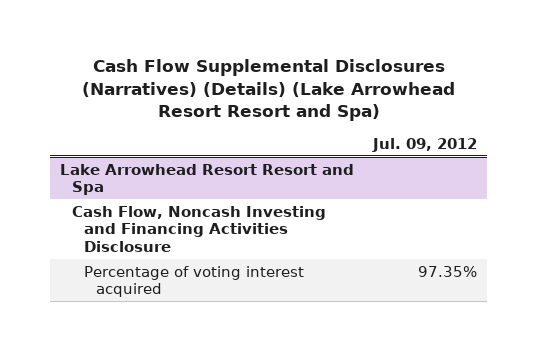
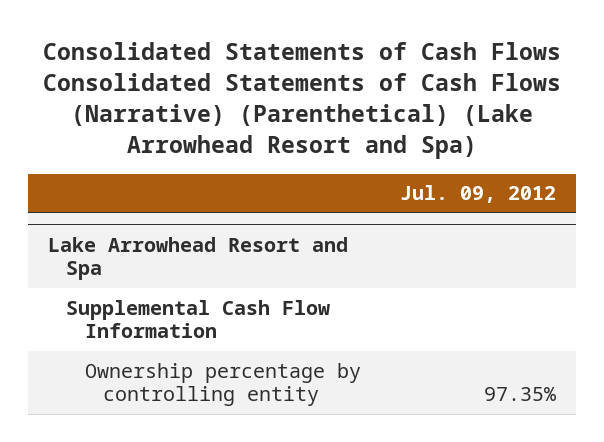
[81,59,455,121] Cash Flow Supplemental Disclosures (Narratives) (Details) (Lake Arrowhead Resort Resort and Spa) -> [43,41,562,160] Consolidated Statements of Cash Flows Consolidated Statements of Cash Flows (Narrative) (Parenthetical) (Lake Arrowhead Resort and Spa)
[71,205,326,253] Cash Flow, Noncash Investing and Financing Activities Disclosure -> none
[59,163,354,196] Lake Arrowhead Resort Resort and Spa -> [48,236,349,281] Lake Arrowhead Resort and Spa
none -> [66,299,331,339] Supplemental Cash Flow Information
[83,265,304,298] Percentage of voting interest acquired -> [84,362,361,407] Ownership percentage by controlling entity

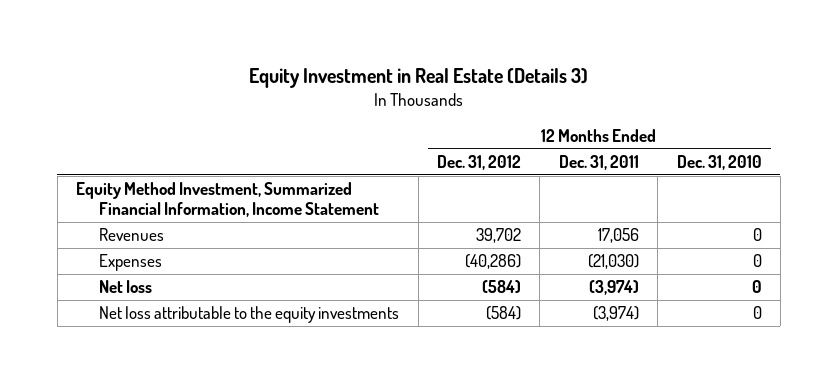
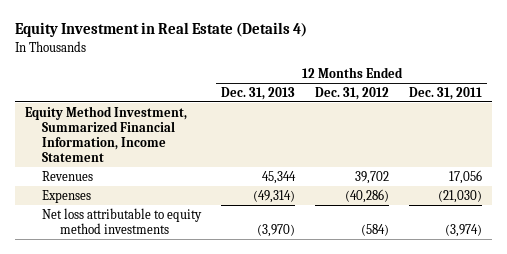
[248,68,588,89] Equity Investment in Real Estate (Details 3) -> [14,22,307,38] Equity Investment in Real Estate (Details 4)
[676,154,762,170] Dec. 31, 2010 -> none
none -> [221,86,296,100] Dec. 31, 2013
[99,306,400,324] Net loss attributable to the equity investments -> none
[99,280,153,294] Net loss -> [42,207,203,234] Net loss attributable to equity method investments

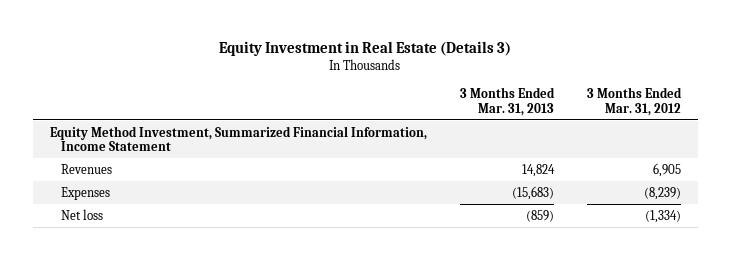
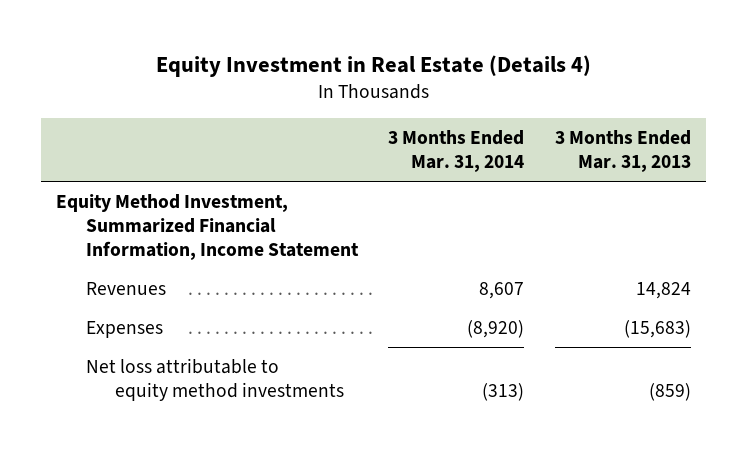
[219,40,512,56] Equity Investment in Real Estate (Details 3) -> [155,54,591,77] Equity Investment in Real Estate (Details 4)
[587,87,683,116] 3 Months Ended Mar. 31, 2012 -> none
none -> [388,130,525,173] 3 Months Ended Mar. 31, 2014
[60,208,103,220] Net loss -> [85,358,345,402] Net loss attributable to equity method investments

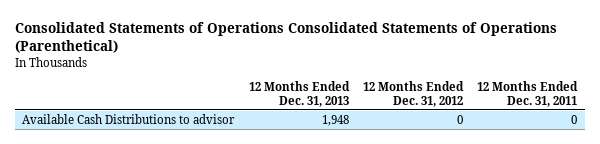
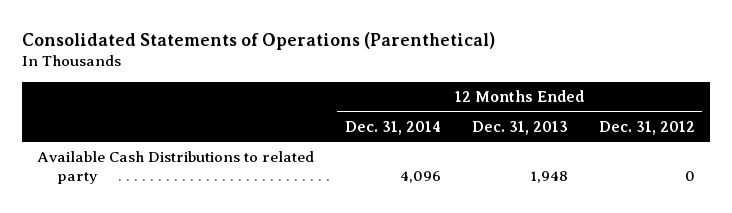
[15,22,558,54] Consolidated Statements of Operations Consolidated Statements of Operations (Parenthetical) -> [21,31,495,50] Consolidated Statements of Operations (Parenthetical)
[477,81,579,107] 12 Months Ended Dec. 31, 2011 -> none
none -> [345,120,442,135] Dec. 31, 2014
[22,113,236,124] Available Cash Distributions to advisor -> [37,151,315,185] Available Cash Distributions to related party

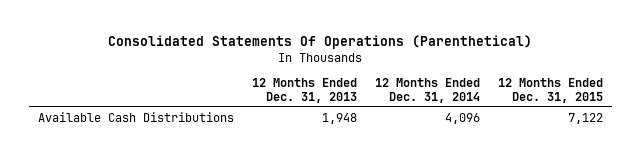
[21,31,495,50] Consolidated Statements of Operations (Parenthetical) -> [108,35,533,50] Consolidated Statements Of Operations (Parenthetical)
[598,120,695,135] Dec. 31, 2012 -> none
none -> [497,78,603,103] 12 Months Ended Dec. 31, 2015
[37,151,315,185] Available Cash Distributions to related party -> [37,112,234,123] Available Cash Distributions

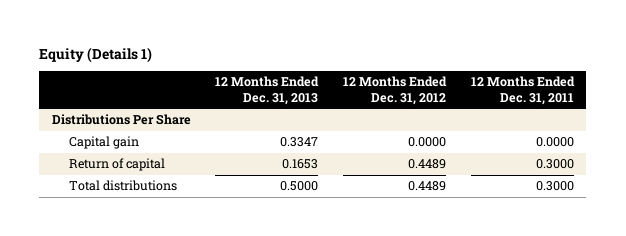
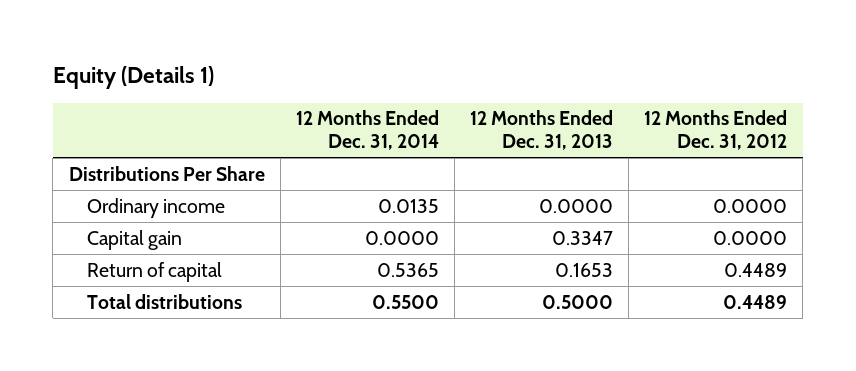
[470,76,575,105] 12 Months Ended Dec. 31, 2011 -> none
none -> [295,110,439,151] 12 Months Ended Dec. 31, 2014
none -> [86,197,225,218] Ordinary income

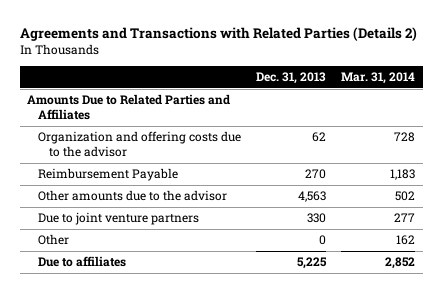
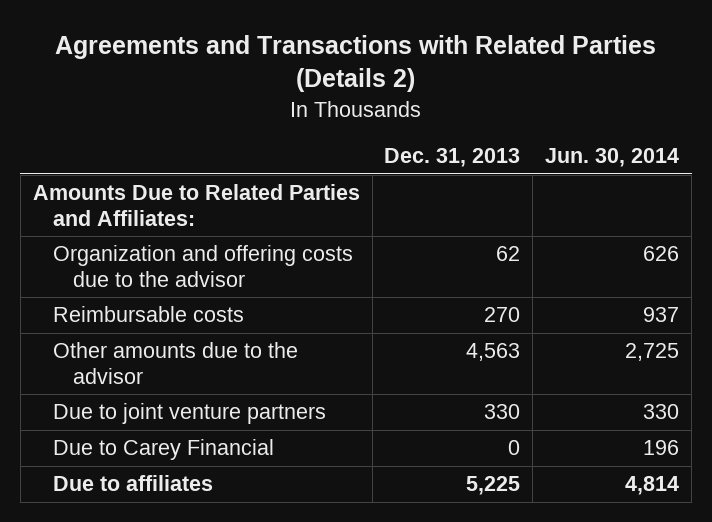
[341,72,416,85] Mar. 31, 2014 -> none
none -> [545,148,680,168] Jun. 30, 2014
[27,94,231,121] Amounts Due to Related Parties and Affiliates -> [32,184,360,226] Amounts Due to Related Parties and Affiliates:
[38,168,179,182] Reimbursement Payable -> [52,306,244,323] Reimbursable costs
[38,234,70,246] Other -> [52,439,274,461] Due to Carey Financial

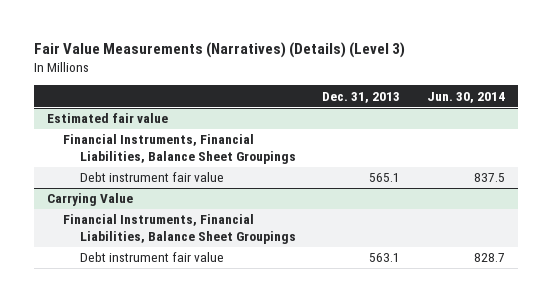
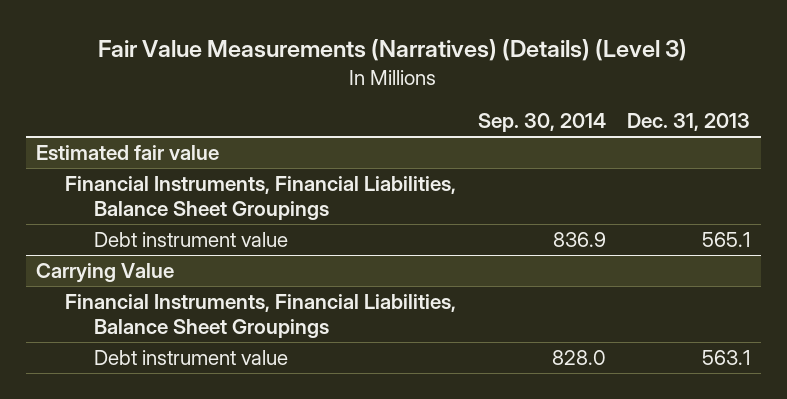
[426,91,505,103] Jun. 30, 2014 -> none
none -> [477,113,606,133] Sep. 30, 2014
[79,172,224,183] Debt instrument fair value -> [94,231,289,247] Debt instrument value
[79,252,224,263] Debt instrument fair value -> [94,349,289,365] Debt instrument value

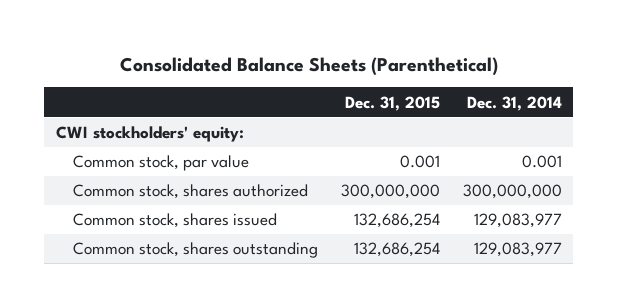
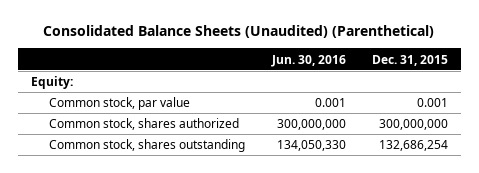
[119,56,498,76] Consolidated Balance Sheets (Parenthetical) -> [43,25,435,39] Consolidated Balance Sheets (Unaudited) (Parenthetical)
[466,95,562,111] Dec. 31, 2014 -> none
none -> [270,54,346,67] Jun. 30, 2016
[55,126,244,143] CWI stockholders' equity: -> none
none -> [30,76,73,90] Equity:
[73,213,278,229] Common stock, shares issued -> none

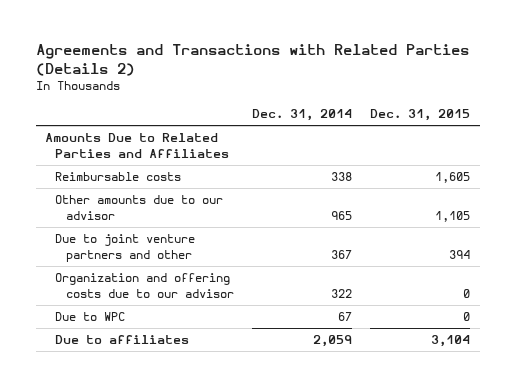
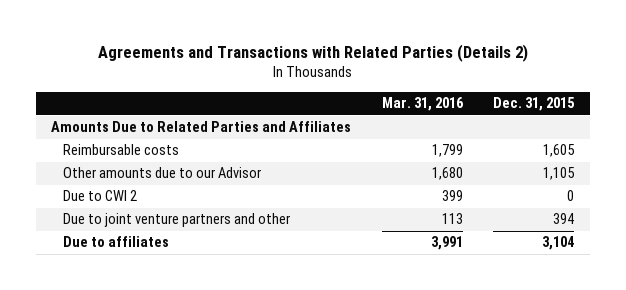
[251,109,352,122] Dec. 31, 2014 -> none
none -> [381,97,464,112] Mar. 31, 2016
[55,195,224,220] Other amounts due to our advisor -> [63,167,262,179] Other amounts due to our Advisor
none -> [63,190,138,202] Due to CWI 2
[55,273,234,298] Organization and offering costs due to our advisor -> none
[55,312,126,322] Due to WPC -> none

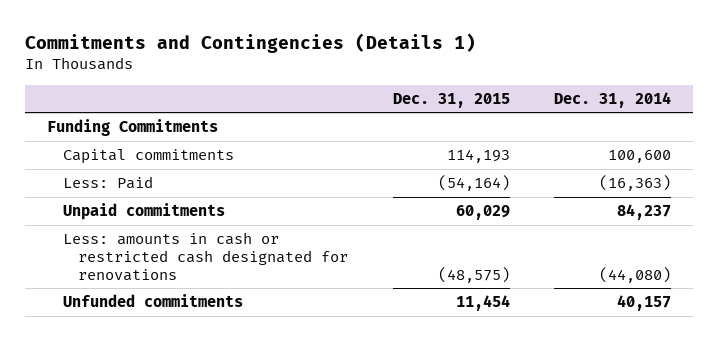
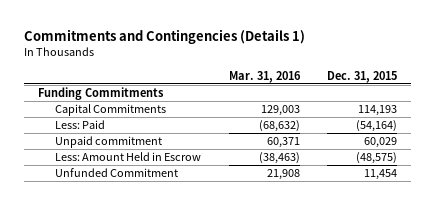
[553,91,671,108] Dec. 31, 2014 -> none
none -> [228,70,301,83] Mar. 31, 2016
[62,149,234,165] Capital commitments -> [55,104,167,117] Capital Commitments
[62,203,225,221] Unpaid commitments -> [55,136,163,149] Unpaid commitment
[62,232,349,281] Less: amounts in cash or restricted cash designated for renovations -> [55,152,202,162] Less: Amount Held in Escrow
[62,294,243,308] Unfunded commitments -> [55,168,179,178] Unfunded Commitment

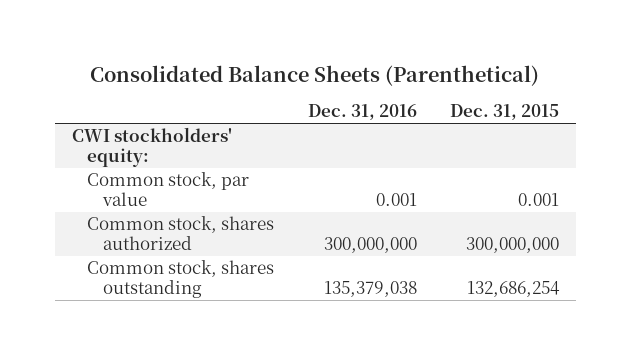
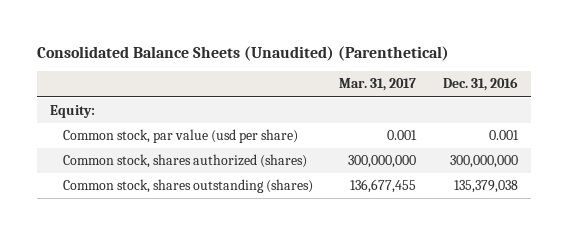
[90,64,540,86] Consolidated Balance Sheets (Parenthetical) -> [37,45,450,61] Consolidated Balance Sheets (Unaudited) (Parenthetical)
[450,104,560,121] Dec. 31, 2015 -> none
none -> [339,78,417,92] Mar. 31, 2017
[71,127,232,168] CWI stockholders' equity: -> none
none -> [50,105,96,119] Equity:
[87,172,250,207] Common stock, par value -> [63,129,299,144] Common stock, par value (usd per share)
[87,216,275,251] Common stock, shares authorized -> [63,154,308,169] Common stock, shares authorized (shares)
[87,260,275,299] Common stock, shares outstanding -> [63,179,314,194] Common stock, shares outstanding (shares)

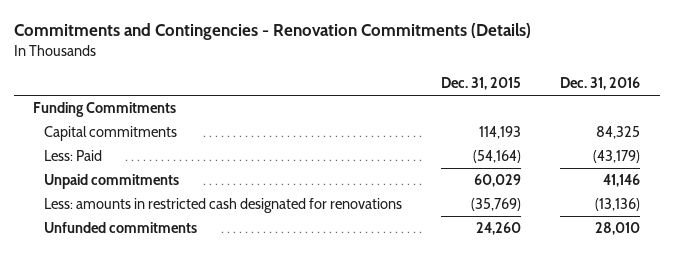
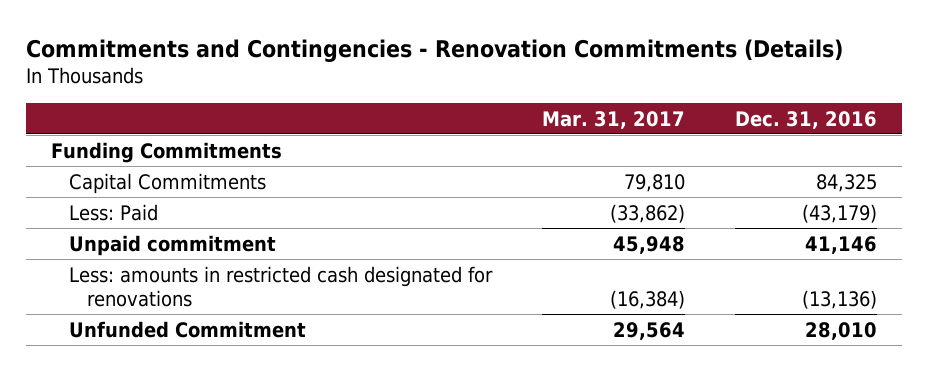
[441,77,522,91] Dec. 31, 2015 -> none
none -> [541,110,685,129] Mar. 31, 2017
[43,126,177,142] Capital commitments -> [69,172,267,194] Capital Commitments
[43,174,179,190] Unpaid commitments -> [69,234,277,256] Unpaid commitment
[43,222,197,234] Unfunded commitments -> [69,320,307,338] Unfunded Commitment

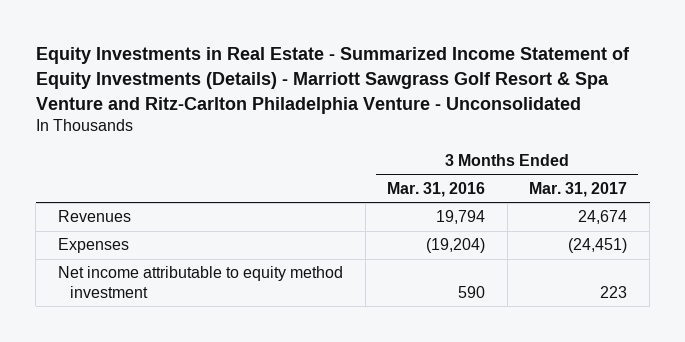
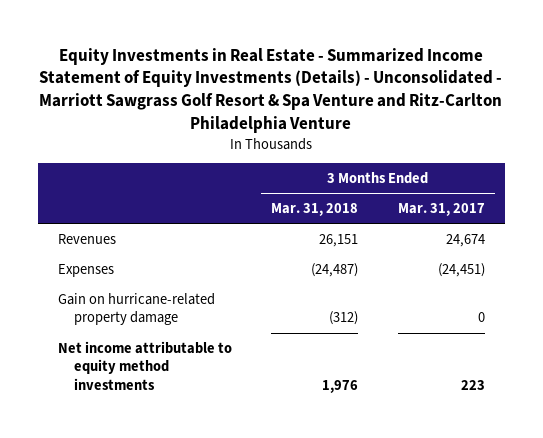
[35,47,630,114] Equity Investments in Real Estate - Summarized Income Statement of Equity Investments (Details) - Marriott Sawgrass Golf Resort & Spa Venture and Ritz-Carlton Philadelphia Venture - Unconsolidated -> [39,47,503,133] Equity Investments in Real Estate - Summarized Income Statement of Equity Investments (Details) - Unconsolidated - Marriott Sawgrass Golf Resort & Spa Venture and Ritz-Carlton Philadelphia Venture
[387,181,486,197] Mar. 31, 2016 -> none
none -> [271,203,359,217] Mar. 31, 2018
none -> [57,292,215,326] Gain on hurricane-related property damage
[58,266,344,298] Net income attributable to equity method investment -> [57,340,232,391] Net income attributable to equity method investments

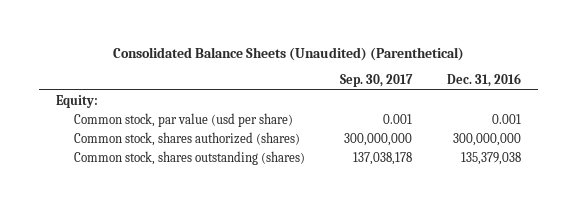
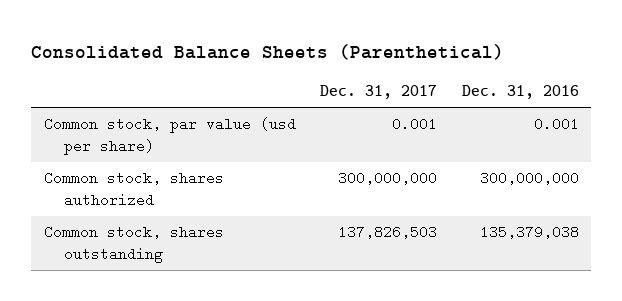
[112,47,464,62] Consolidated Balance Sheets (Unaudited) (Parenthetical) -> [31,43,505,60] Consolidated Balance Sheets (Parenthetical)
[339,74,413,88] Sep. 30, 2017 -> none
none -> [320,85,438,100] Dec. 31, 2017
[56,94,99,108] Equity: -> none
[74,131,301,146] Common stock, shares authorized (shares) -> [43,171,224,208] Common stock, shares authorized
[74,150,306,165] Common stock, shares outstanding (shares) -> [43,225,224,264] Common stock, shares outstanding

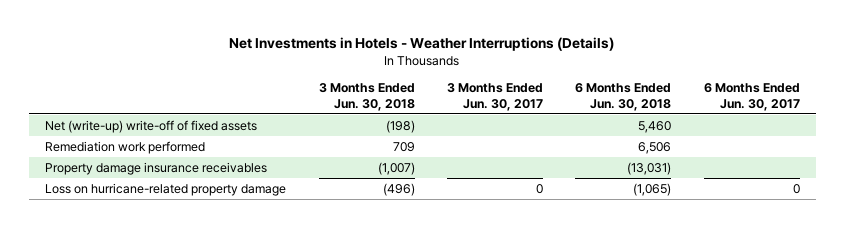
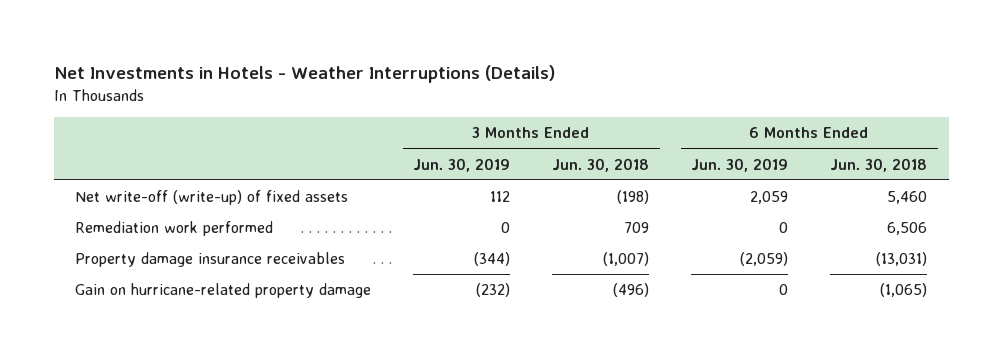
[446,83,543,111] 3 Months Ended Jun. 30, 2017 -> none
[703,83,800,111] 6 Months Ended Jun. 30, 2017 -> none
none -> [413,157,511,172] Jun. 30, 2019
none -> [691,157,789,172] Jun. 30, 2019
[45,120,258,134] Net (write-up) write-off of fixed assets -> [75,190,349,206] Net write-off (write-up) of fixed assets
[45,183,287,197] Loss on hurricane-related property damage -> [75,283,372,299] Gain on hurricane-related property damage

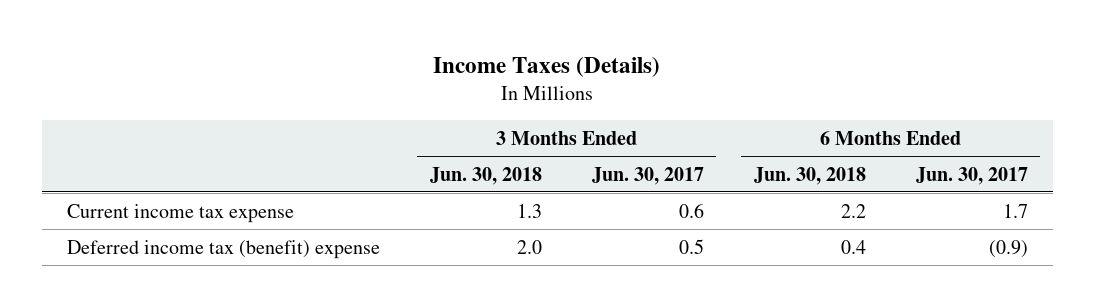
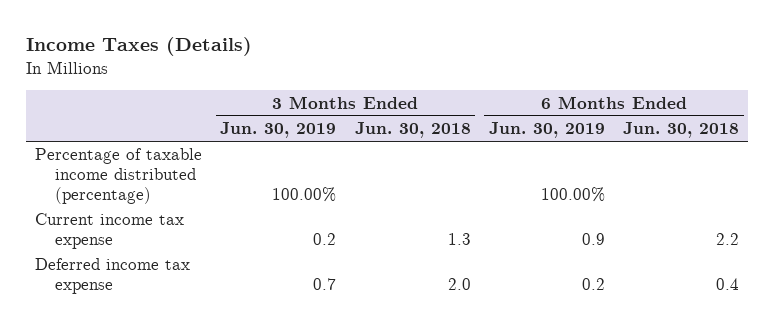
[591,166,704,185] Jun. 30, 2017 -> none
[915,166,1028,185] Jun. 30, 2017 -> none
none -> [220,122,337,139] Jun. 30, 2019
none -> [488,122,605,139] Jun. 30, 2019
none -> [35,148,203,204] Percentage of taxable income distributed (percentage)
[66,239,380,259] Deferred income tax (benefit) expense -> [35,258,191,295] Deferred income tax expense

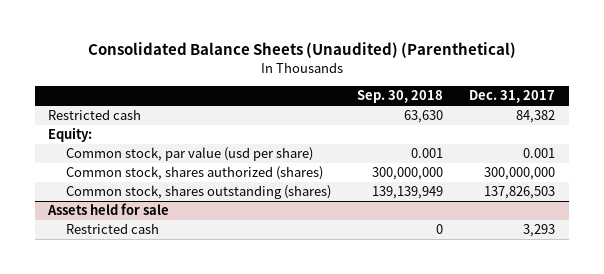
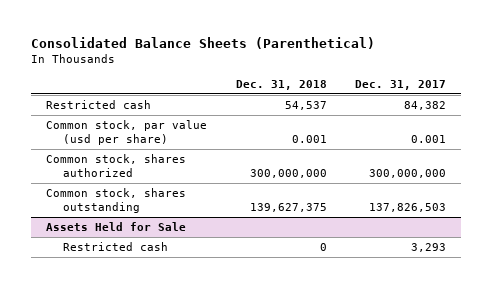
[87,42,516,59] Consolidated Balance Sheets (Unaudited) (Parenthetical) -> [31,37,376,50] Consolidated Balance Sheets (Parenthetical)
[357,90,444,104] Sep. 30, 2018 -> none
none -> [235,79,327,90] Dec. 31, 2018
[48,127,93,143] Equity: -> none
[66,166,324,181] Common stock, shares authorized (shares) -> [45,153,186,177] Common stock, shares authorized
[66,185,332,200] Common stock, shares outstanding (shares) -> [45,187,186,213] Common stock, shares outstanding
[47,203,170,216] Assets held for sale -> [45,221,186,231] Assets Held for Sale

